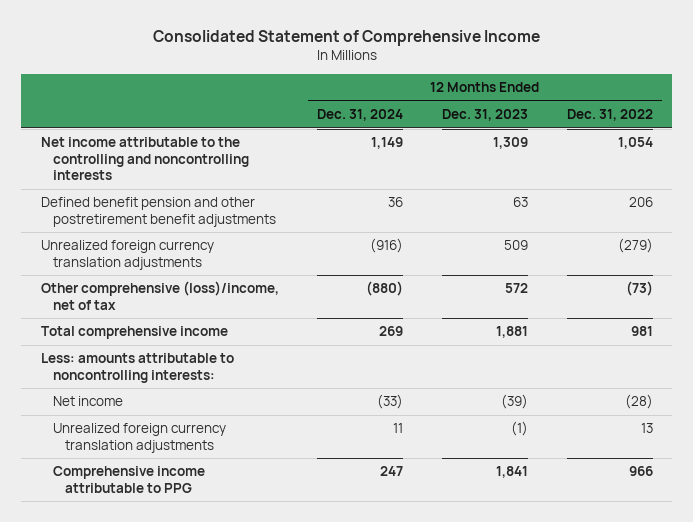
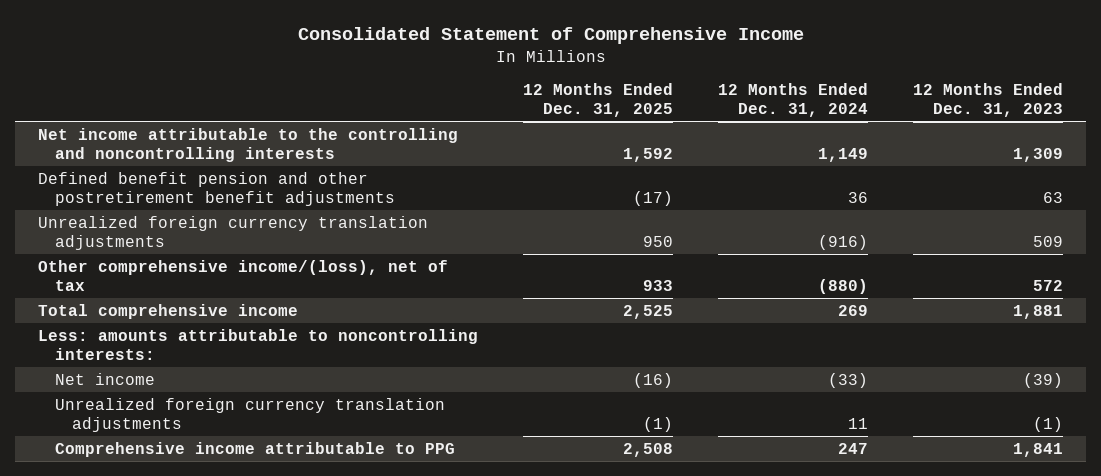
[566,109,653,122] Dec. 31, 2022 -> none
none -> [523,83,674,118] 12 Months Ended Dec. 31, 2025
[40,281,279,310] Other comprehensive (loss)/income, net of tax -> [37,259,448,291] Other comprehensive income/(loss), net of tax

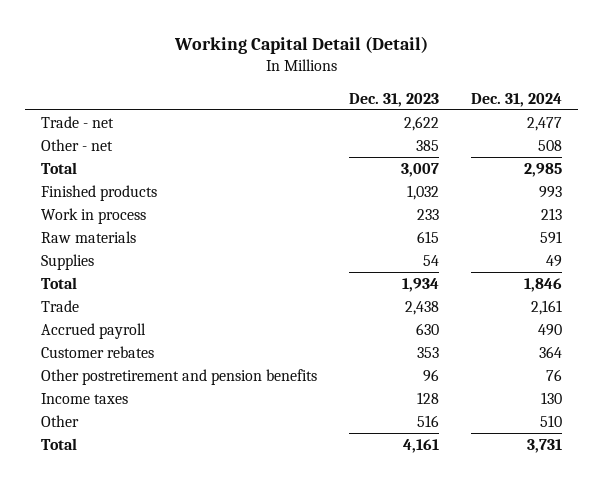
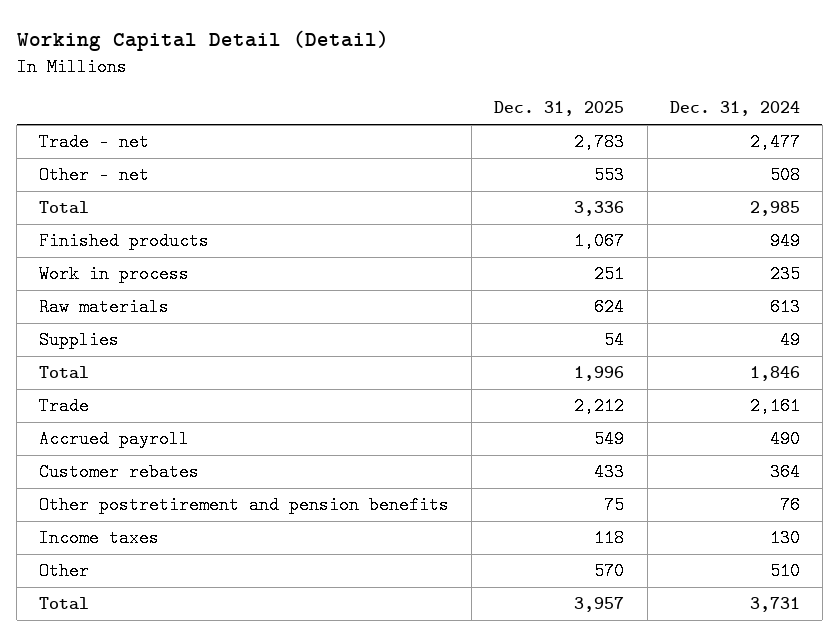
[349,92,440,107] Dec. 31, 2023 -> none
none -> [494,101,625,117] Dec. 31, 2025
[539,185,563,198] 993 -> [769,232,800,251] 949
[541,207,563,220] 213 -> [769,265,800,284] 235
[540,230,563,244] 591 -> [769,298,800,317] 613

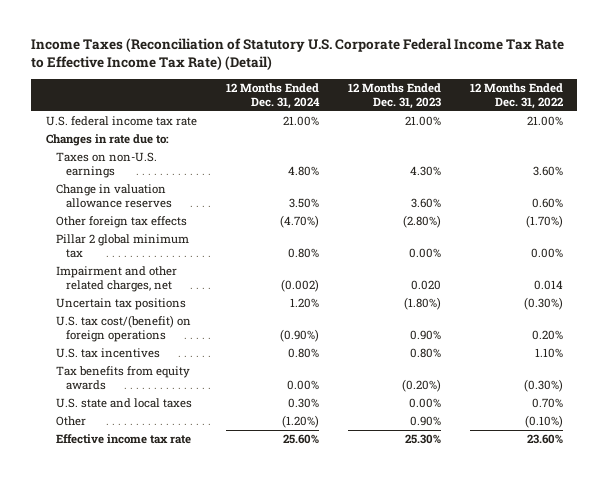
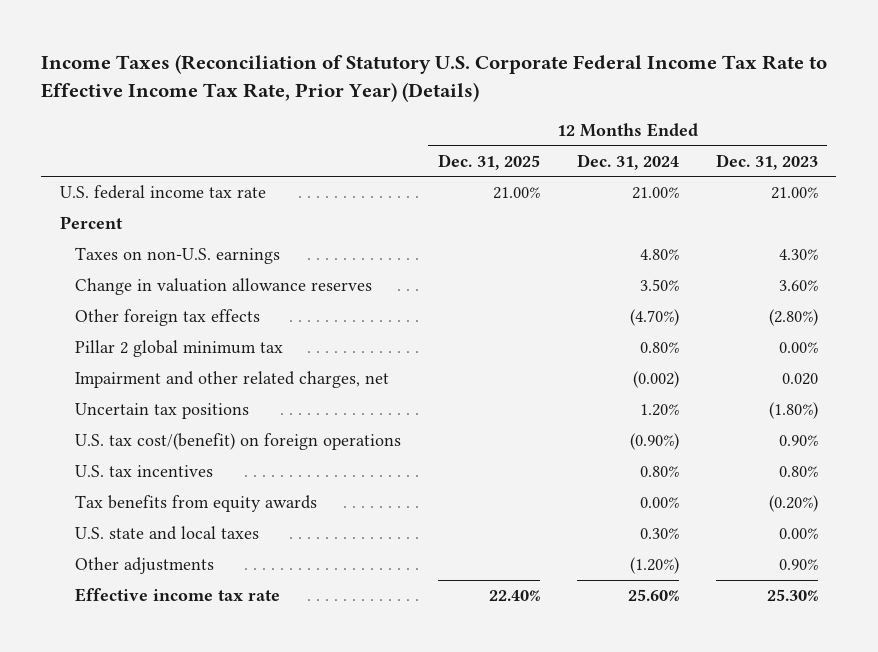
[31,38,565,70] Income Taxes (Reconciliation of Statutory U.S. Corporate Federal Income Tax Rate to Effective Income Tax Rate) (Detail) -> [41,54,828,103] Income Taxes (Reconciliation of Statutory U.S. Corporate Federal Income Tax Rate to Effective Income Tax Rate, Prior Year) (Details)
[469,82,563,109] 12 Months Ended Dec. 31, 2022 -> none
none -> [437,153,540,170] Dec. 31, 2025
[45,134,169,147] Changes in rate due to: -> [59,216,123,230] Percent
[55,416,86,427] Other -> [74,557,214,575] Other adjustments

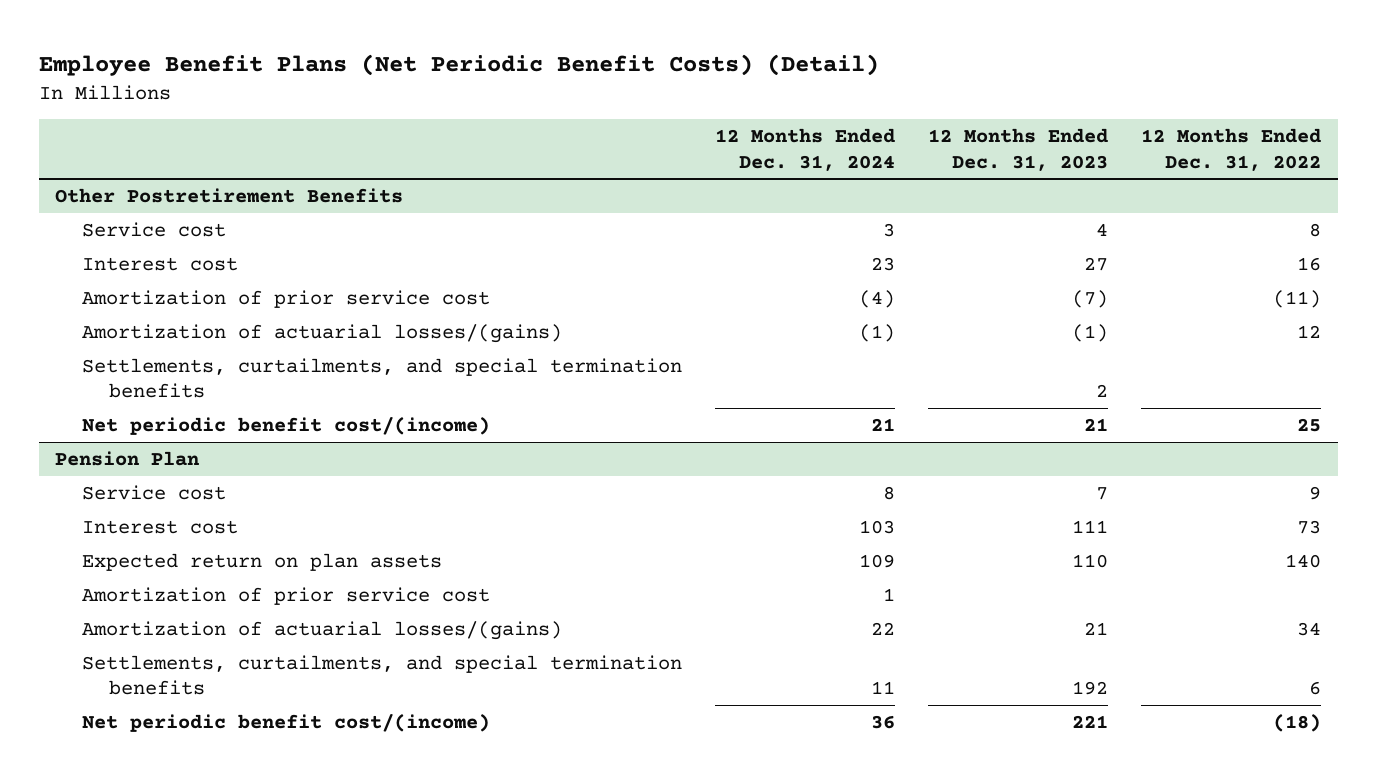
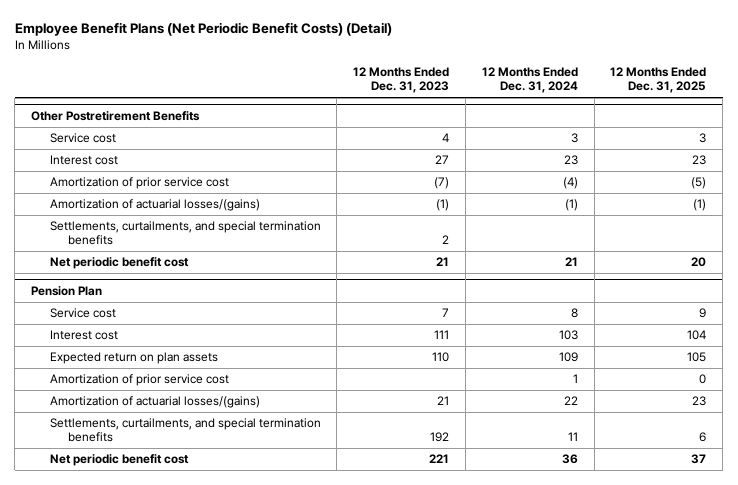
[1141,128,1322,171] 12 Months Ended Dec. 31, 2022 -> none
none -> [610,67,707,94] 12 Months Ended Dec. 31, 2025
[82,416,491,435] Net periodic benefit cost/(income) -> [49,257,189,270] Net periodic benefit cost
[82,713,491,732] Net periodic benefit cost/(income) -> [49,454,189,467] Net periodic benefit cost

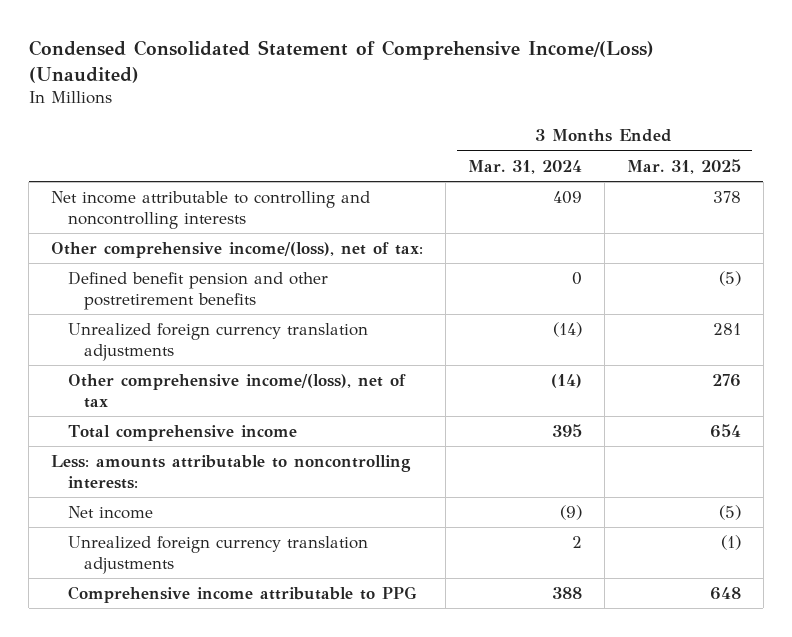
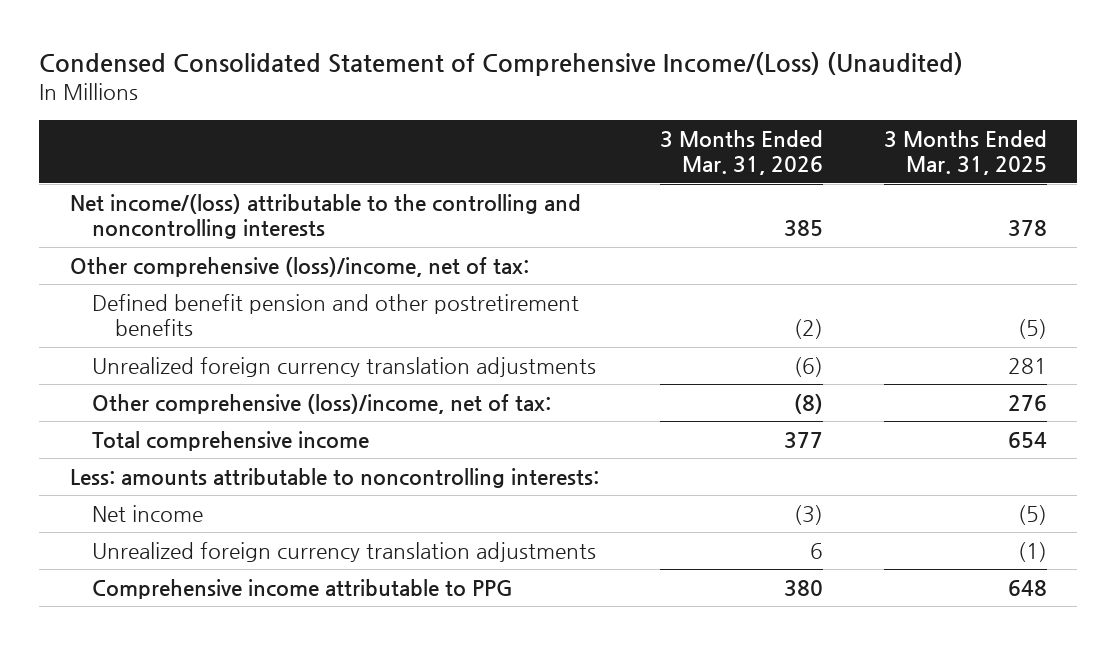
[467,159,582,174] Mar. 31, 2024 -> none
none -> [659,129,823,176] 3 Months Ended Mar. 31, 2026
[50,191,370,229] Net income attributable to controlling and noncontrolling interests -> [69,193,581,240] Net income/(loss) attributable to the controlling and noncontrolling interests
[50,242,423,259] Other comprehensive income/(loss), net of tax: -> [69,256,529,277] Other comprehensive (loss)/income, net of tax:
[67,374,406,408] Other comprehensive income/(loss), net of tax -> [92,393,552,414] Other comprehensive (loss)/income, net of tax:

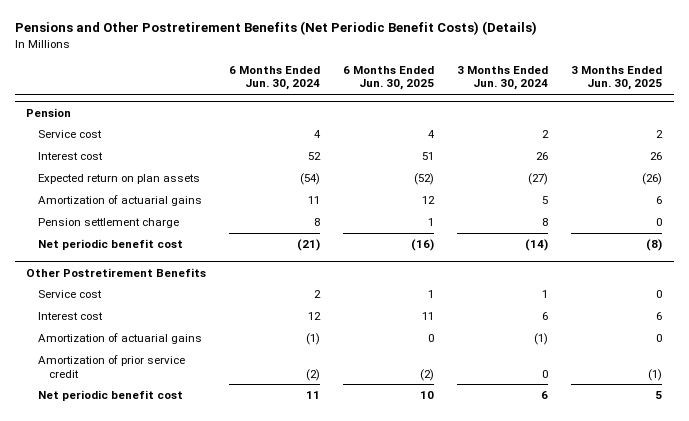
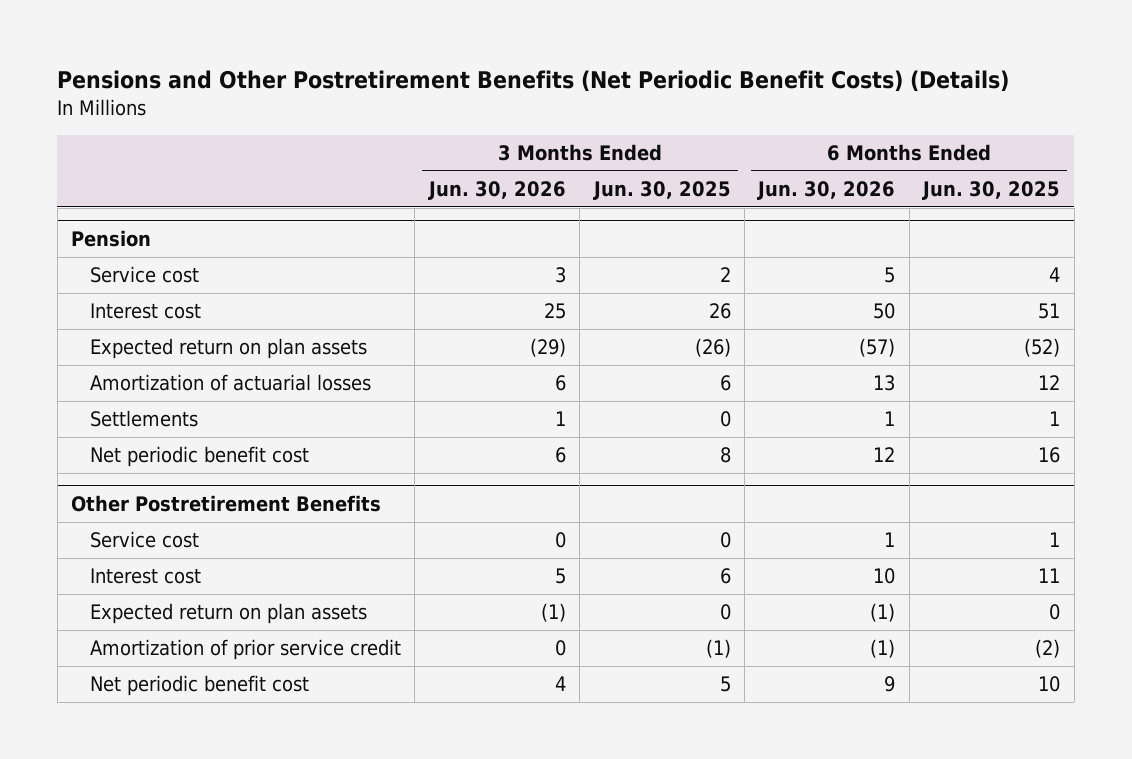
[229,65,321,91] 6 Months Ended Jun. 30, 2024 -> none
[457,65,549,91] 3 Months Ended Jun. 30, 2024 -> none
none -> [427,180,566,200] Jun. 30, 2026
none -> [757,180,896,200] Jun. 30, 2026
[37,194,202,206] Amortization of actuarial gains -> [90,374,372,392] Amortization of actuarial losses
[37,217,179,228] Pension settlement charge -> [90,410,199,428] Settlements
[411,238,435,251] (16) -> [1038,447,1061,464] 16
[646,238,663,251] (8) -> [719,447,731,464] 8
[37,332,202,344] Amortization of actuarial gains -> none
none -> [90,603,368,625] Expected return on plan assets

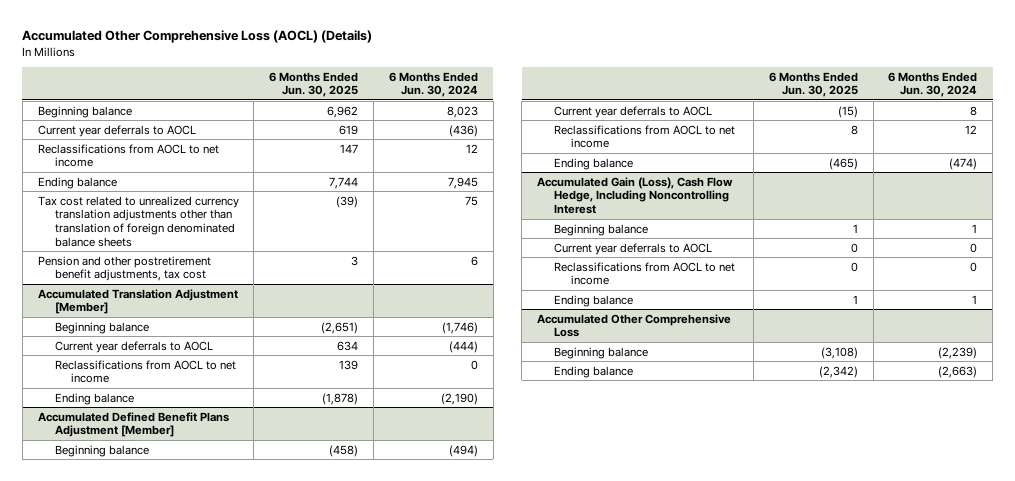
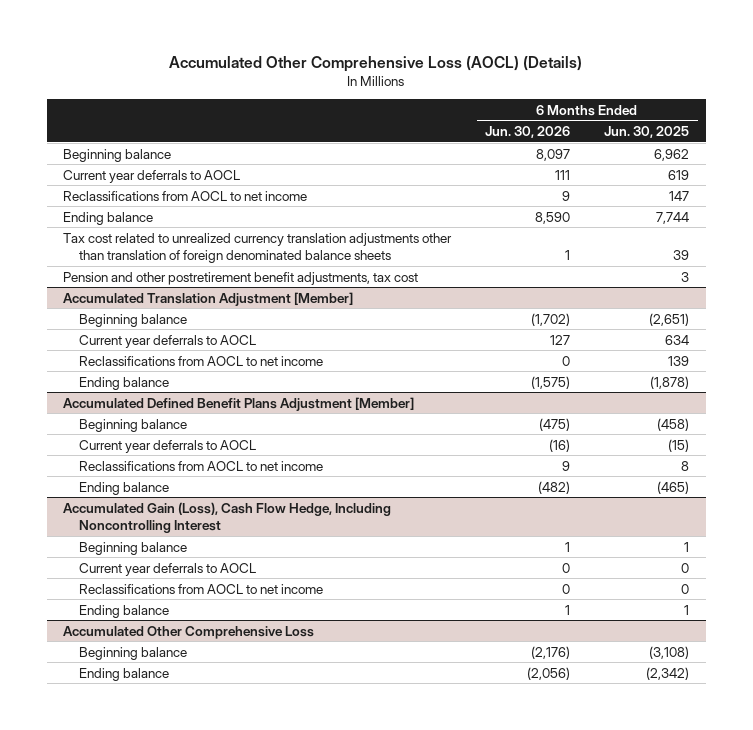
[388,71,478,98] 6 Months Ended Jun. 30, 2024 -> none
none -> [485,126,571,139] Jun. 30, 2026
[336,195,359,208] (39) -> [673,250,690,261] 39

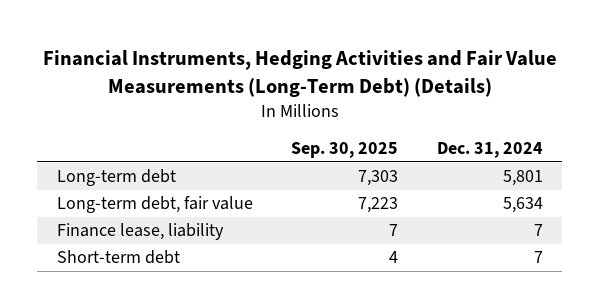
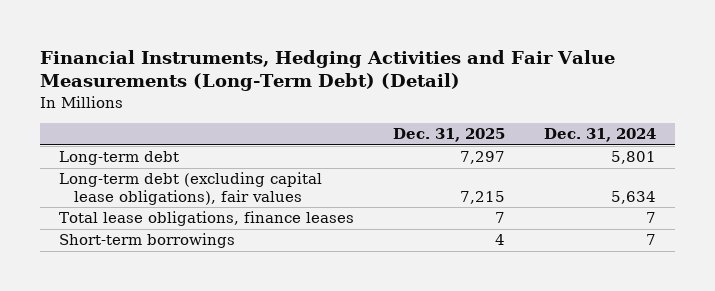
[42,49,557,97] Financial Instruments, Hedging Activities and Fair Value Measurements (Long-Term Debt) (Details) -> [40,49,616,92] Financial Instruments, Hedging Activities and Fair Value Measurements (Long-Term Debt) (Detail)
[291,142,399,159] Sep. 30, 2025 -> none
none -> [393,128,506,143] Dec. 31, 2025
[56,196,253,214] Long-term debt, fair value -> [59,172,323,206] Long-term debt (excluding capital lease obligations), fair values
[56,223,224,241] Finance lease, liability -> [59,211,355,227] Total lease obligations, finance leases
[56,250,180,265] Short-term debt -> [59,233,236,249] Short-term borrowings

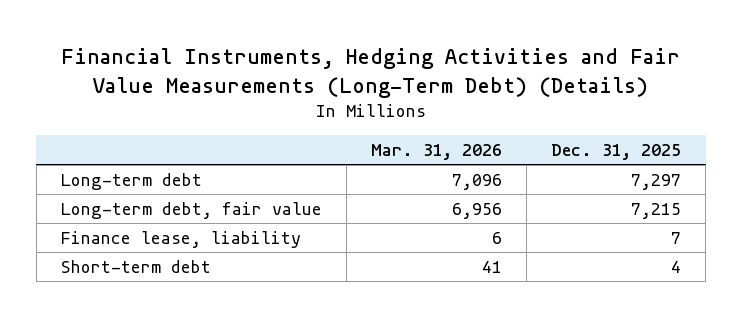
[40,49,616,92] Financial Instruments, Hedging Activities and Fair Value Measurements (Long-Term Debt) (Detail) -> [61,48,681,98] Financial Instruments, Hedging Activities and Fair Value Measurements (Long-Term Debt) (Details)
[543,128,656,143] Dec. 31, 2024 -> none
none -> [371,143,503,160] Mar. 31, 2026
[59,172,323,206] Long-term debt (excluding capital lease obligations), fair values -> [60,201,322,219] Long-term debt, fair value
[59,211,355,227] Total lease obligations, finance leases -> [60,230,301,248] Finance lease, liability
[59,233,236,249] Short-term borrowings -> [60,259,211,273] Short-term debt

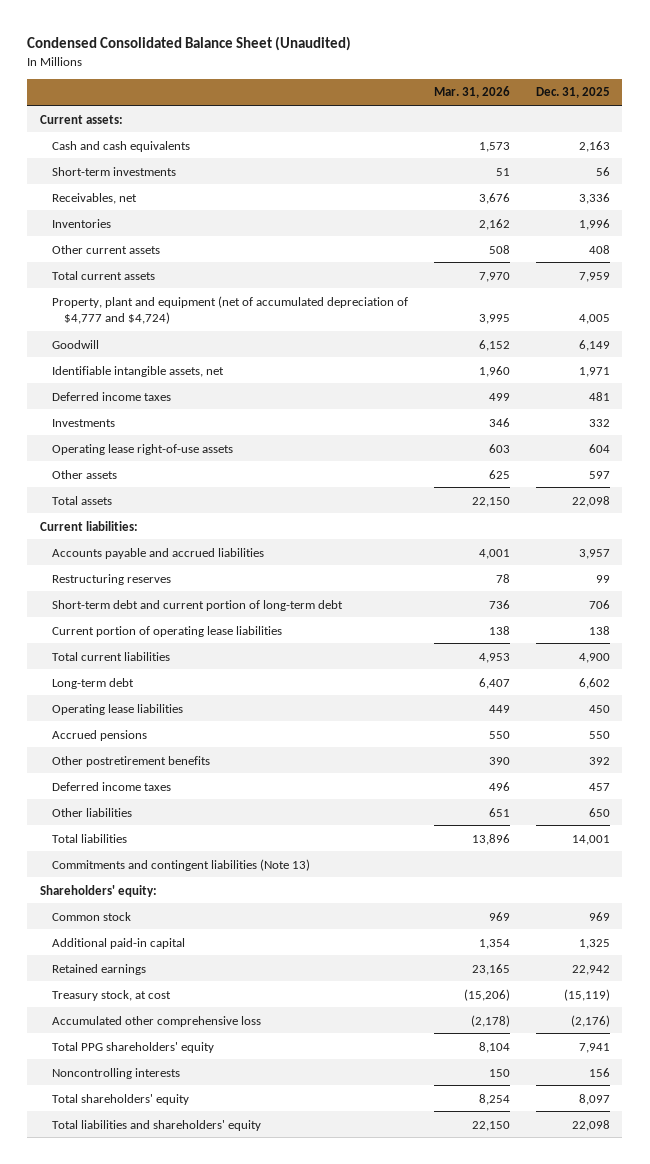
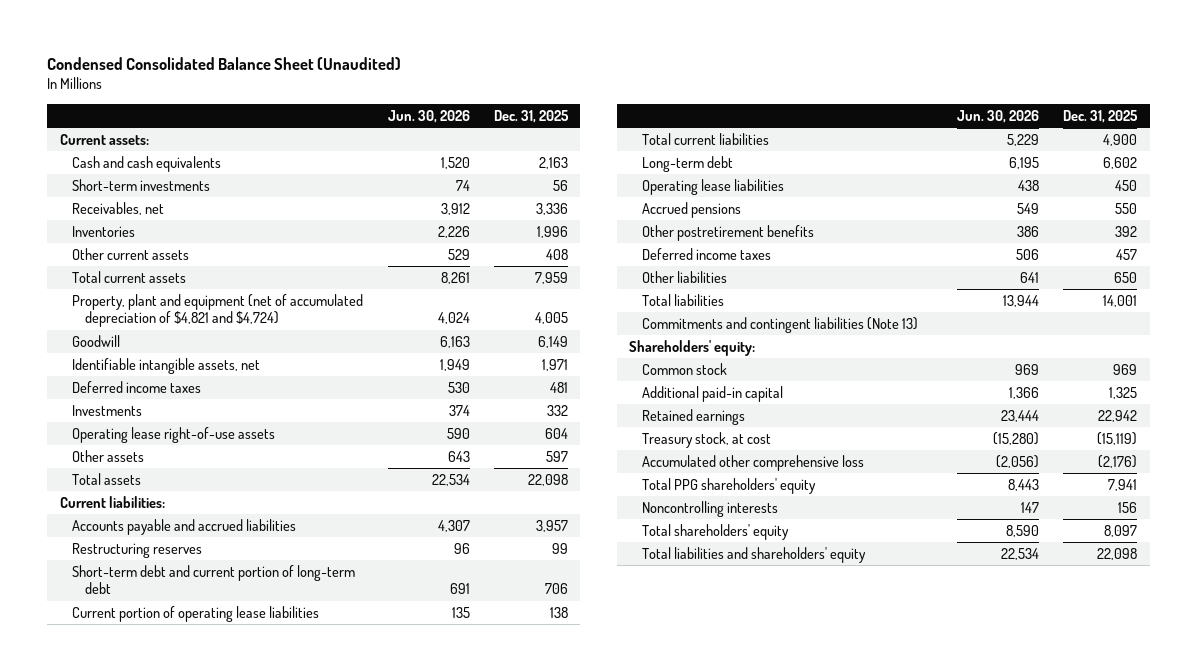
[433,86,510,99] Mar. 31, 2026 -> none
none -> [387,109,470,123] Jun. 30, 2026
[52,295,409,325] Property, plant and equipment (net of accumulated depreciation of $4,777 and $4,724) -> [72,293,364,328] Property, plant and equipment (net of accumulated depreciation of $4,821 and $4,724)

